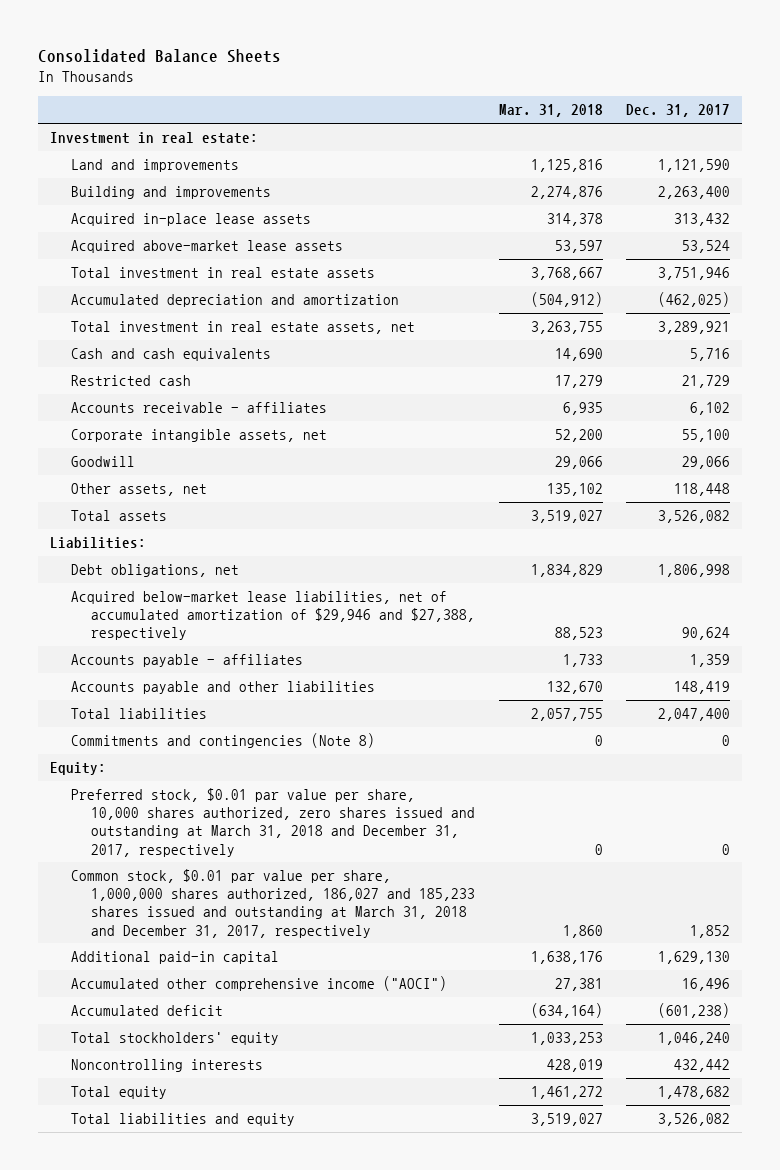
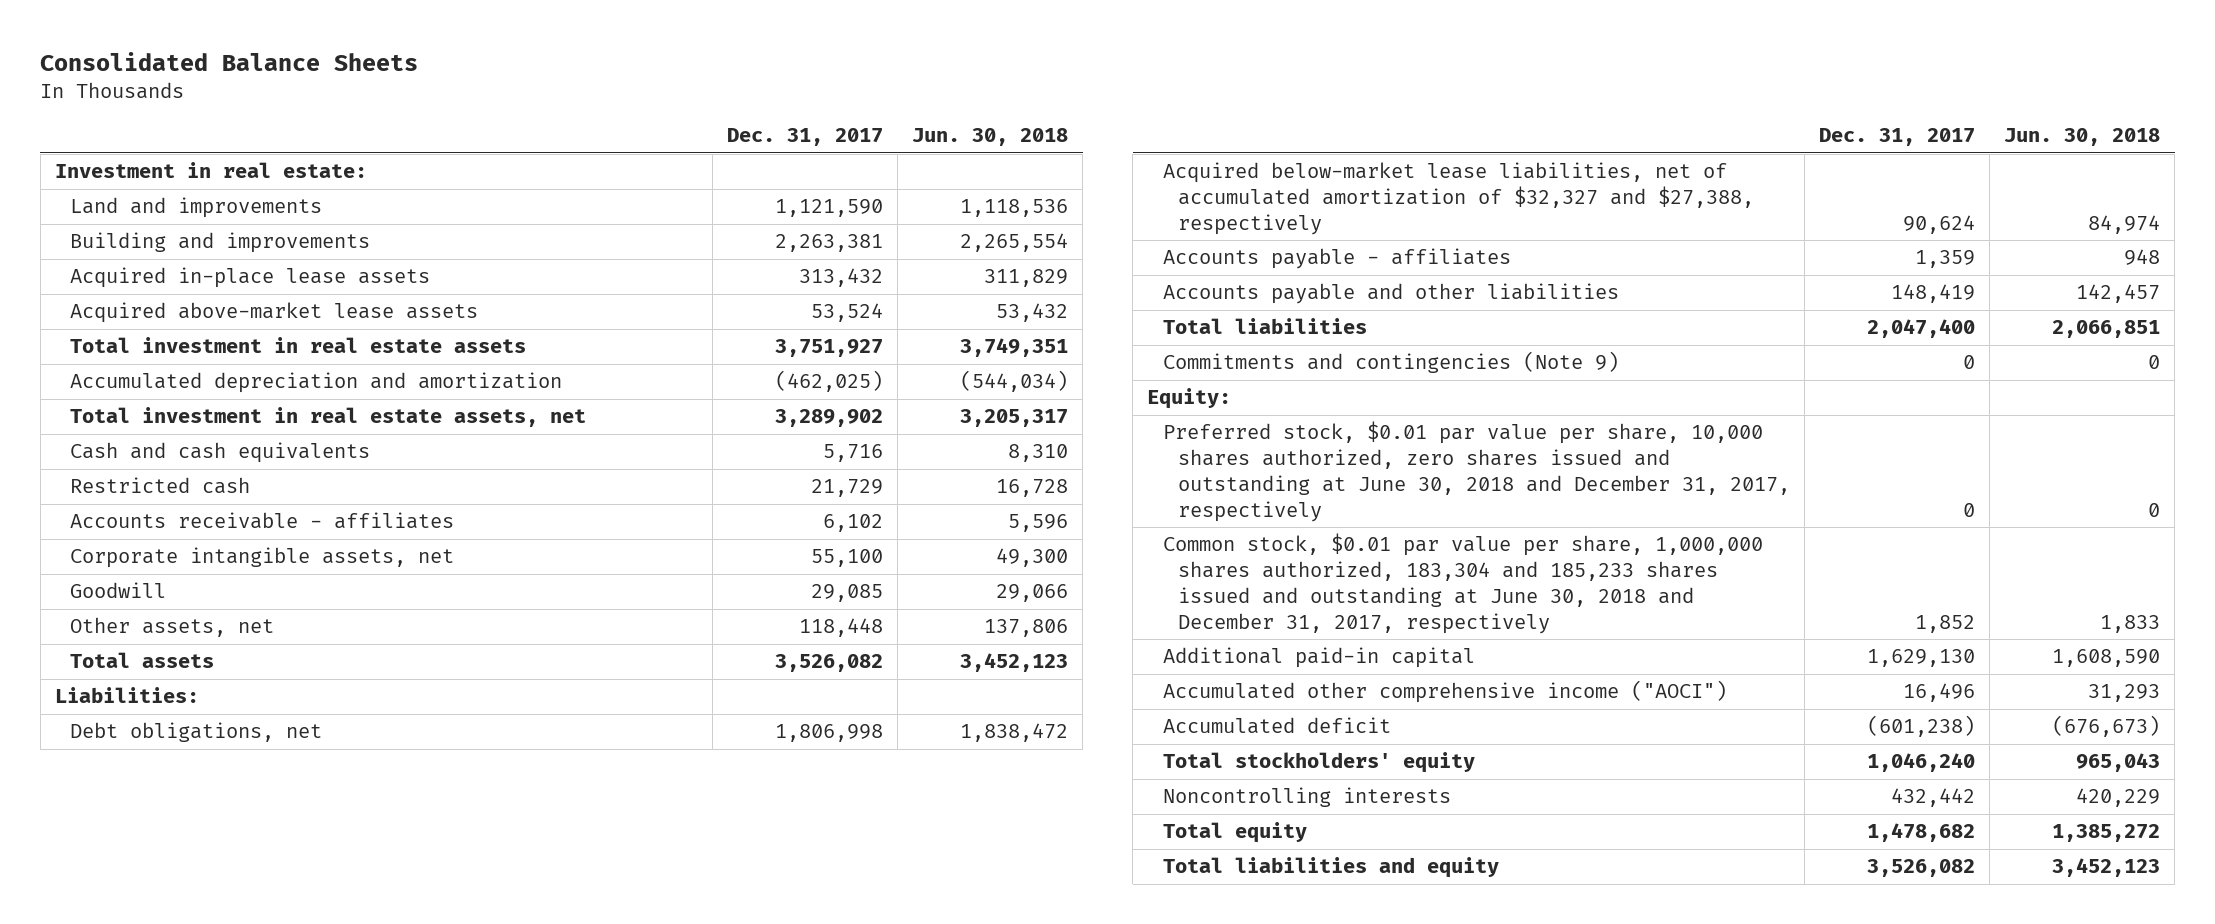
[498,104,603,118] Mar. 31, 2018 -> none
none -> [912,128,1069,147] Jun. 30, 2018
[658,186,731,200] 2,263,400 -> [775,234,884,253] 2,263,381
[658,267,731,281] 3,751,946 -> [775,339,884,358] 3,751,927
[658,321,731,335] 3,289,921 -> [775,409,884,428] 3,289,902
[682,456,731,470] 29,066 -> [811,584,884,603] 29,085
[70,591,475,641] Acquired below-market lease liabilities, net of accumulated amortization of $29,946 and $27,388, respectively -> [1162,162,1755,236] Acquired below-market lease liabilities, net of accumulated amortization of $32,327 and $27,388, respectively
[70,733,375,749] Commitments and contingencies (Note 8) -> [1162,351,1619,374] Commitments and contingencies (Note 9)
[70,788,475,857] Preferred stock, $0.01 par value per share, 10,000 shares authorized, zero shares issued and outstanding at March 31, 2018 and December 31, 2017, respectively -> [1162,421,1791,523] Preferred stock, $0.01 par value per share, 10,000 shares authorized, zero shares issued and outstanding at June 30, 2018 and December 31, 2017, respectively
[70,869,475,938] Common stock, $0.01 par value per share, 1,000,000 shares authorized, 186,027 and 185,233 shares issued and outstanding at March 31, 2018 and December 31, 2017, respectively -> [1162,533,1763,635] Common stock, $0.01 par value per share, 1,000,000 shares authorized, 183,304 and 185,233 shares issued and outstanding at June 30, 2018 and December 31, 2017, respectively

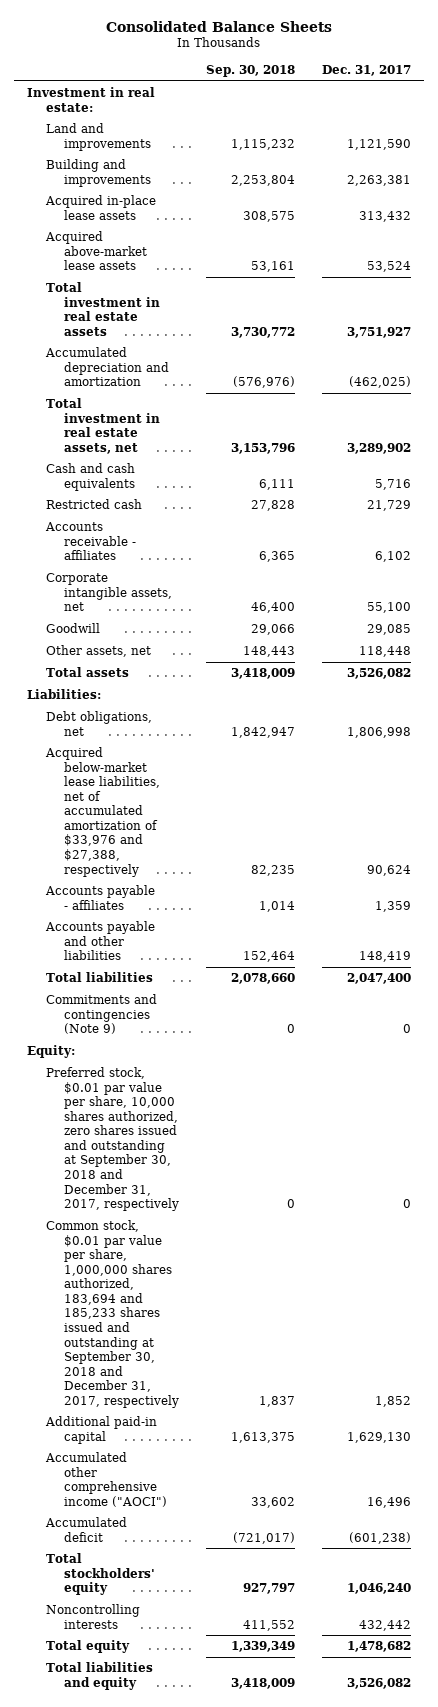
[912,128,1069,147] Jun. 30, 2018 -> none
none -> [205,65,295,78] Sep. 30, 2018
[1162,162,1755,236] Acquired below-market lease liabilities, net of accumulated amortization of $32,327 and $27,388, respectively -> [44,747,160,877] Acquired below-market lease liabilities, net of accumulated amortization of $33,976 and $27,388, respectively
[1162,421,1791,523] Preferred stock, $0.01 par value per share, 10,000 shares authorized, zero shares issued and outstanding at June 30, 2018 and December 31, 2017, respectively -> [45,1067,179,1212] Preferred stock, $0.01 par value per share, 10,000 shares authorized, zero shares issued and outstanding at September 30, 2018 and December 31, 2017, respectively
[1162,533,1763,635] Common stock, $0.01 par value per share, 1,000,000 shares authorized, 183,304 and 185,233 shares issued and outstanding at June 30, 2018 and December 31, 2017, respectively -> [45,1220,179,1408] Common stock, $0.01 par value per share, 1,000,000 shares authorized, 183,694 and 185,233 shares issued and outstanding at September 30, 2018 and December 31, 2017, respectively

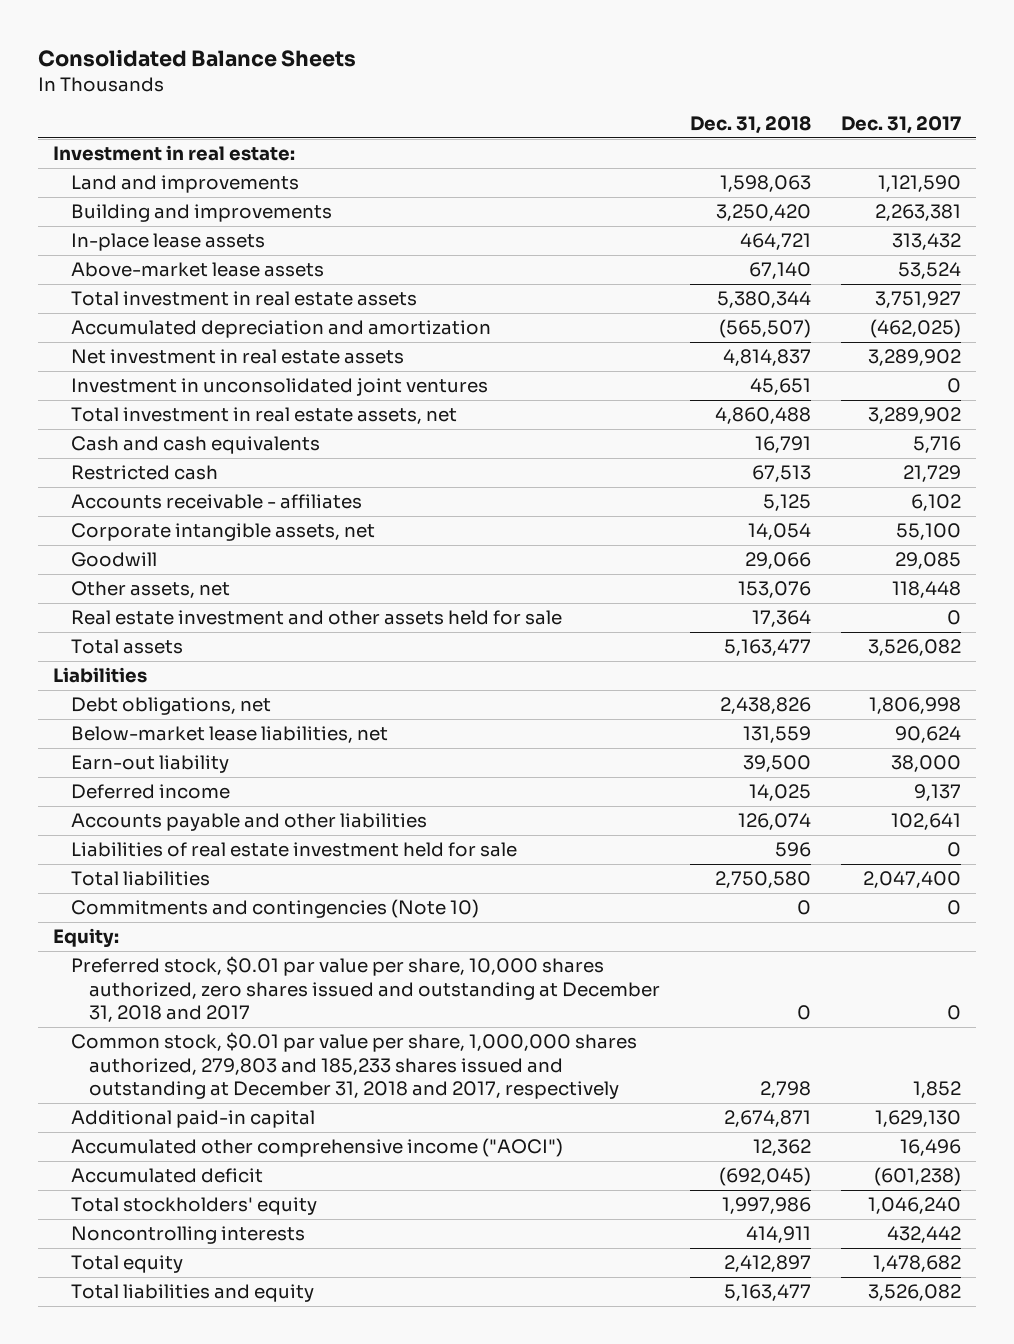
[205,65,295,78] Sep. 30, 2018 -> none
none -> [690,116,812,135] Dec. 31, 2018
[44,195,156,220] Acquired in-place lease assets -> [70,233,265,252] In-place lease assets
[44,231,147,271] Acquired above-market lease assets -> [70,262,324,278] Above-market lease assets
none -> [70,349,404,365] Net investment in real estate assets
none -> [70,378,488,397] Investment in unconsolidated joint ventures
none -> [70,610,562,626] Real estate investment and other assets held for sale
[27,689,102,700] Liabilities: -> [52,667,147,684] Liabilities
[44,885,155,910] Accounts payable - affiliates -> none
[44,747,160,877] Acquired below-market lease liabilities, net of accumulated amortization of $33,976 and $27,388, respectively -> [70,726,388,744] Below-market lease liabilities, net
none -> [70,755,229,774] Earn-out liability
none -> [70,784,230,800] Deferred income
[358,951,411,963] 148,419 -> [891,813,962,831] 102,641
none -> [70,842,517,858] Liabilities of real estate investment held for sale
[45,994,157,1035] Commitments and contingencies (Note 9) -> [70,899,479,919] Commitments and contingencies (Note 10)
[45,1067,179,1212] Preferred stock, $0.01 par value per share, 10,000 shares authorized, zero shares issued and outstanding at September 30, 2018 and December 31, 2017, respectively -> [70,956,661,1023] Preferred stock, $0.01 par value per share, 10,000 shares authorized, zero shares issued and outstanding at December 31, 2018 and 2017
[45,1220,179,1408] Common stock, $0.01 par value per share, 1,000,000 shares authorized, 183,694 and 185,233 shares issued and outstanding at September 30, 2018 and December 31, 2017, respectively -> [70,1032,637,1100] Common stock, $0.01 par value per share, 1,000,000 shares authorized, 279,803 and 185,233 shares issued and outstanding at December 31, 2018 and 2017, respectively

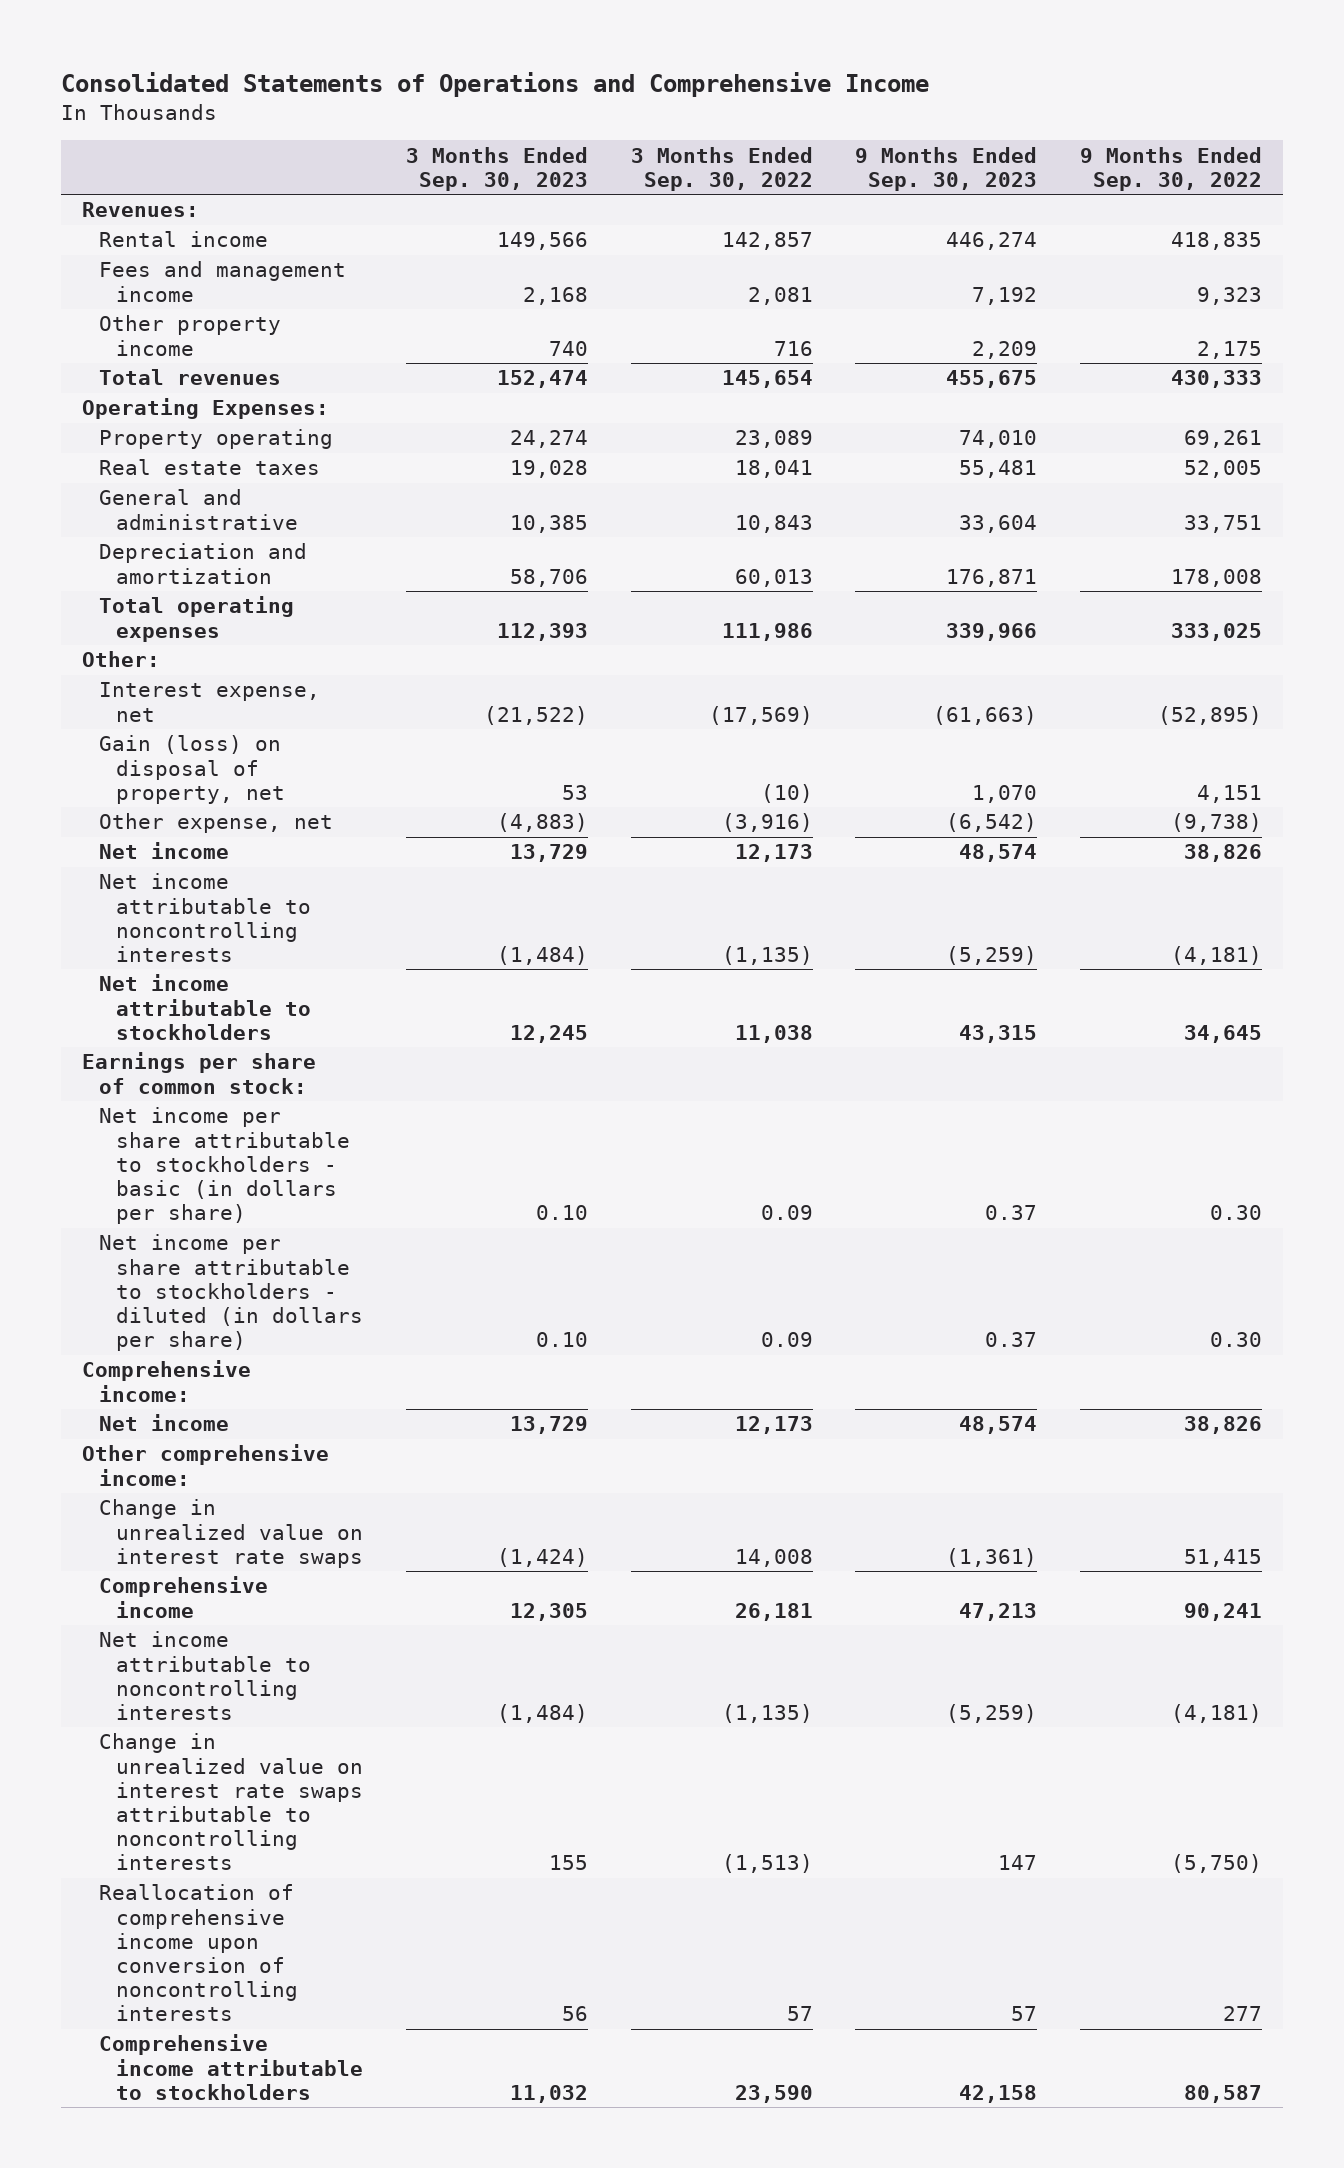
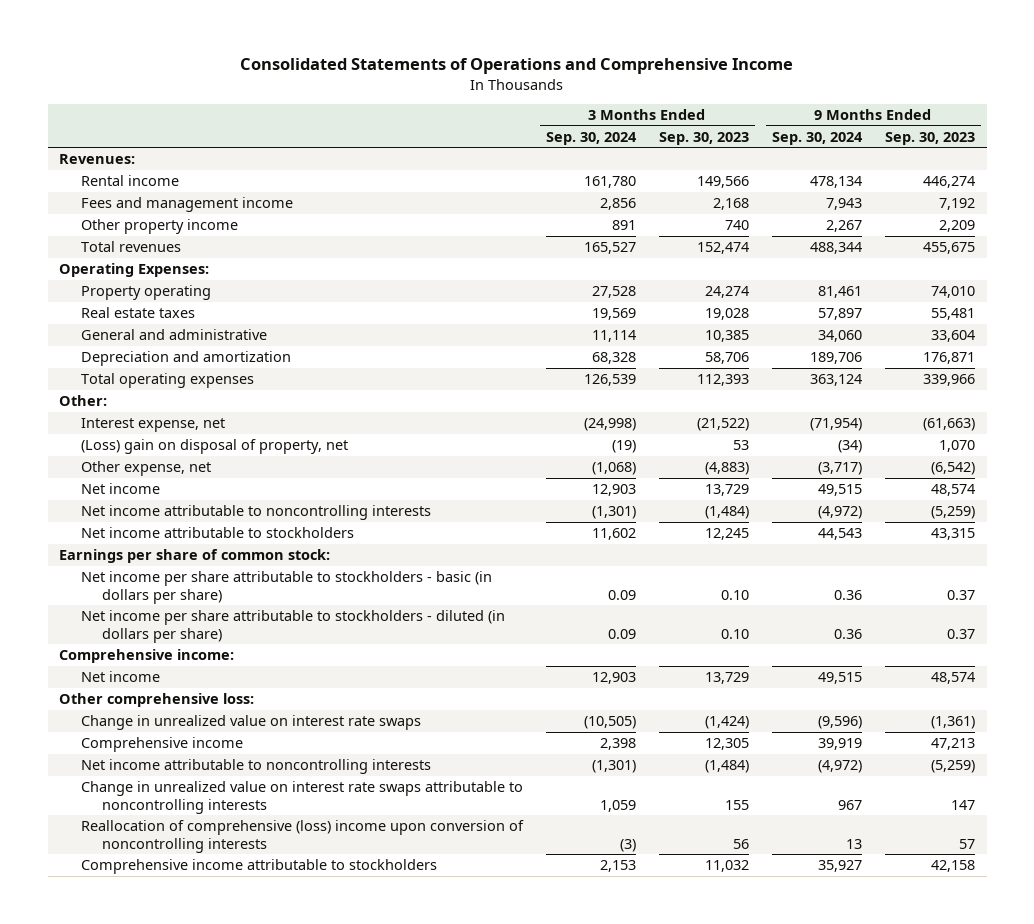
[630,146,813,191] 3 Months Ended Sep. 30, 2022 -> none
[1079,146,1262,191] 9 Months Ended Sep. 30, 2022 -> none
none -> [545,131,637,145] Sep. 30, 2024
none -> [771,131,863,145] Sep. 30, 2024
[99,735,286,804] Gain (loss) on disposal of property, net -> [80,439,348,455] (Loss) gain on disposal of property, net
[81,1444,329,1486] Other comprehensive income: -> [59,693,255,708] Other comprehensive loss:
[99,1884,299,2022] Reallocation of comprehensive income upon conversion of noncontrolling interests -> [80,820,524,853] Reallocation of comprehensive (loss) income upon conversion of noncontrolling interests

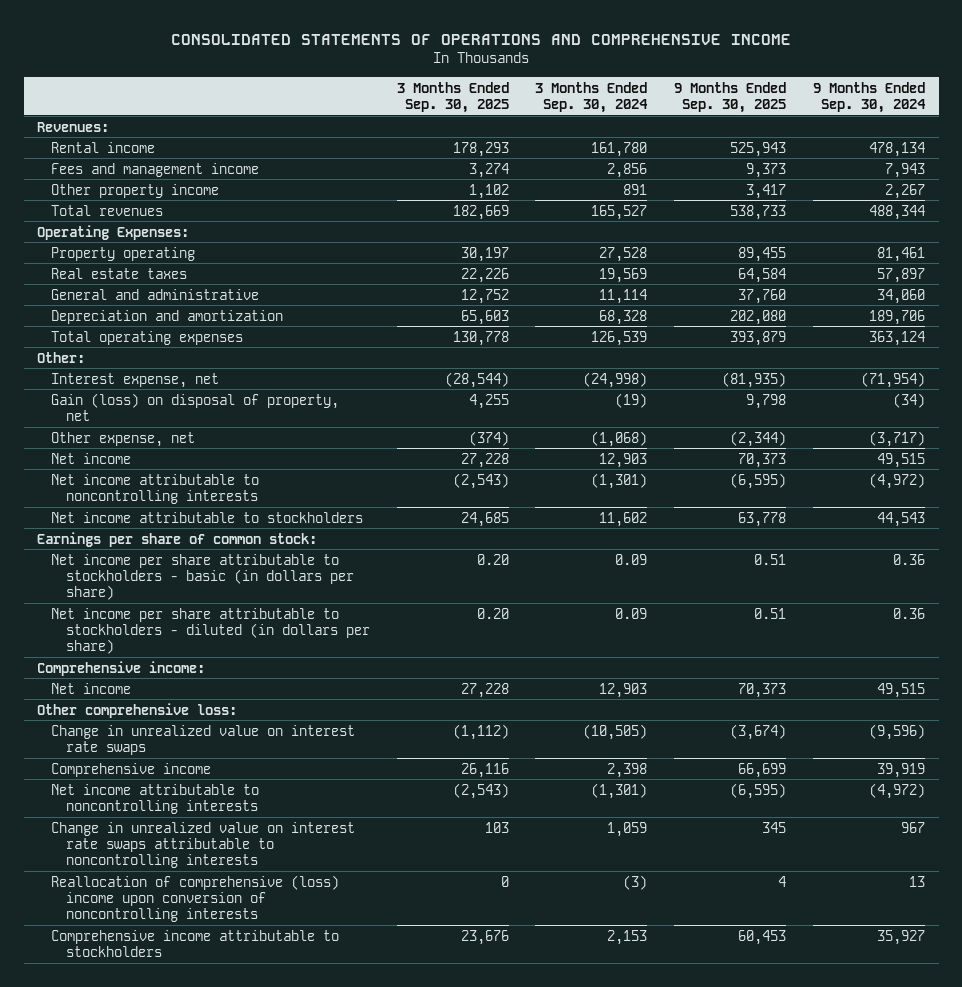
[240,58,794,75] Consolidated Statements of Operations and Comprehensive Income -> [171,33,792,45] CONSOLIDATED STATEMENTS OF OPERATIONS AND COMPREHENSIVE INCOME
[658,131,749,145] Sep. 30, 2023 -> none
[884,131,975,145] Sep. 30, 2023 -> none
none -> [396,81,509,114] 3 Months Ended Sep. 30, 2025
none -> [674,81,787,114] 9 Months Ended Sep. 30, 2025
[80,439,348,455] (Loss) gain on disposal of property, net -> [51,392,340,421] Gain (loss) on disposal of property, net

